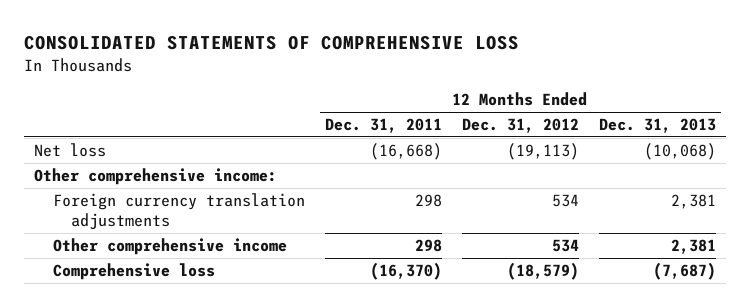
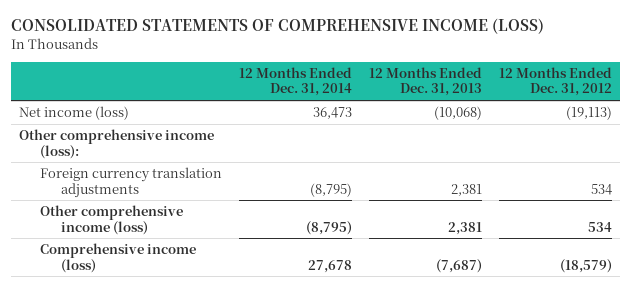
[24,35,520,51] CONSOLIDATED STATEMENTS OF COMPREHENSIVE LOSS -> [10,18,544,35] CONSOLIDATED STATEMENTS OF COMPREHENSIVE INCOME (LOSS)
[324,118,442,134] Dec. 31, 2011 -> none
none -> [238,67,352,97] 12 Months Ended Dec. 31, 2014
[34,143,107,158] Net loss -> [19,106,130,121] Net income (loss)
[34,168,278,186] Other comprehensive income: -> [19,129,215,159] Other comprehensive income (loss):
[52,238,287,256] Other comprehensive income -> [39,205,183,235] Other comprehensive income (loss)
[52,263,215,281] Comprehensive loss -> [39,243,196,273] Comprehensive income (loss)

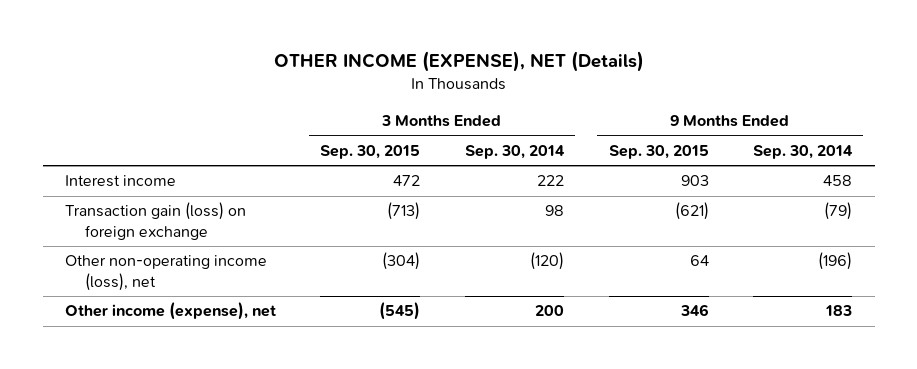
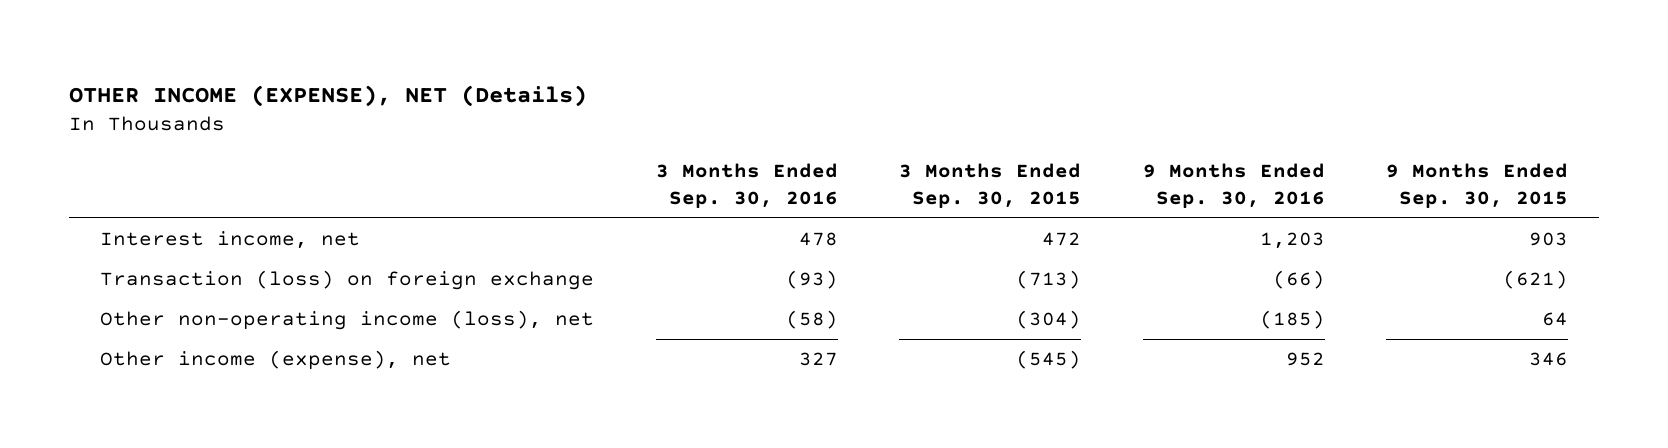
[465,144,566,159] Sep. 30, 2014 -> none
[753,144,854,159] Sep. 30, 2014 -> none
none -> [655,163,838,208] 3 Months Ended Sep. 30, 2016
none -> [1142,163,1325,208] 9 Months Ended Sep. 30, 2016
[64,175,176,188] Interest income -> [99,231,360,250] Interest income, net
[64,202,246,240] Transaction gain (loss) on foreign exchange -> [99,270,594,291] Transaction (loss) on foreign exchange

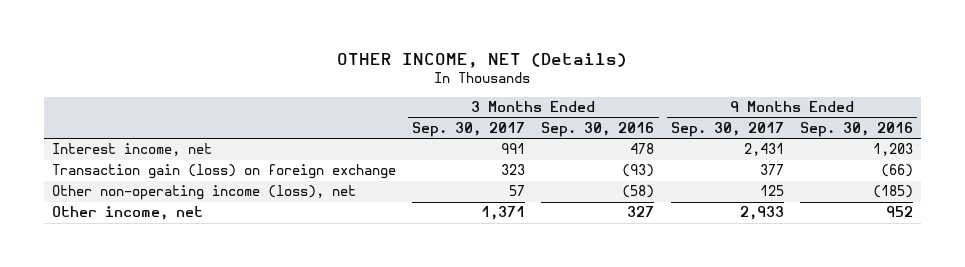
[69,84,588,107] OTHER INCOME (EXPENSE), NET (Details) -> [337,52,628,68] OTHER INCOME, NET (Details)
[899,163,1082,208] 3 Months Ended Sep. 30, 2015 -> none
[1386,163,1569,208] 9 Months Ended Sep. 30, 2015 -> none
none -> [412,121,526,137] Sep. 30, 2017
none -> [670,121,784,137] Sep. 30, 2017
[99,270,594,291] Transaction (loss) on foreign exchange -> [51,164,396,180] Transaction gain (loss) on foreign exchange
[99,350,451,371] Other income (expense), net -> [51,206,203,221] Other income, net

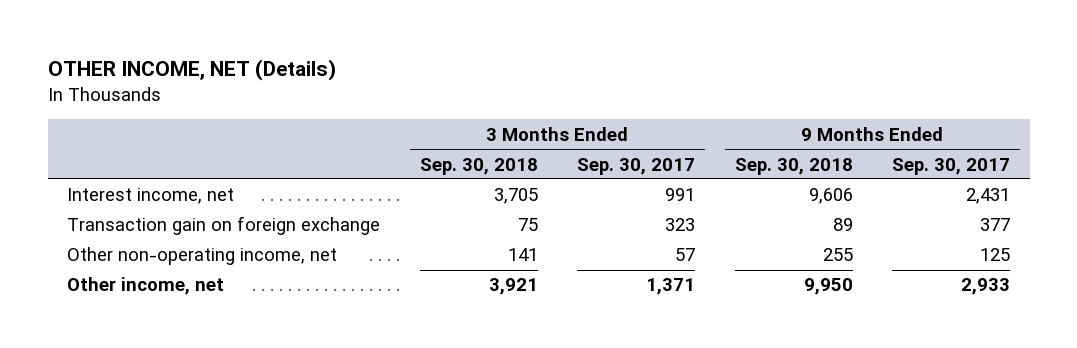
[541,121,655,137] Sep. 30, 2016 -> none
[800,121,914,137] Sep. 30, 2016 -> none
none -> [419,157,538,175] Sep. 30, 2018
none -> [734,157,853,175] Sep. 30, 2018
[51,164,396,180] Transaction gain (loss) on foreign exchange -> [67,216,381,236] Transaction gain on foreign exchange
[51,185,356,201] Other non-operating income (loss), net -> [67,247,338,266] Other non-operating income, net

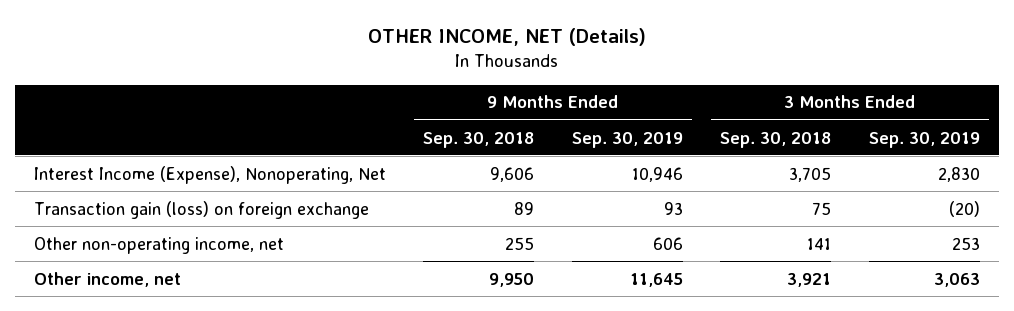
[577,157,696,175] Sep. 30, 2017 -> none
[892,157,1011,175] Sep. 30, 2017 -> none
none -> [571,131,683,148] Sep. 30, 2019
none -> [868,131,980,148] Sep. 30, 2019
[67,188,235,205] Interest income, net -> [33,165,386,184] Interest Income (Expense), Nonoperating, Net
[67,216,381,236] Transaction gain on foreign exchange -> [33,200,369,219] Transaction gain (loss) on foreign exchange

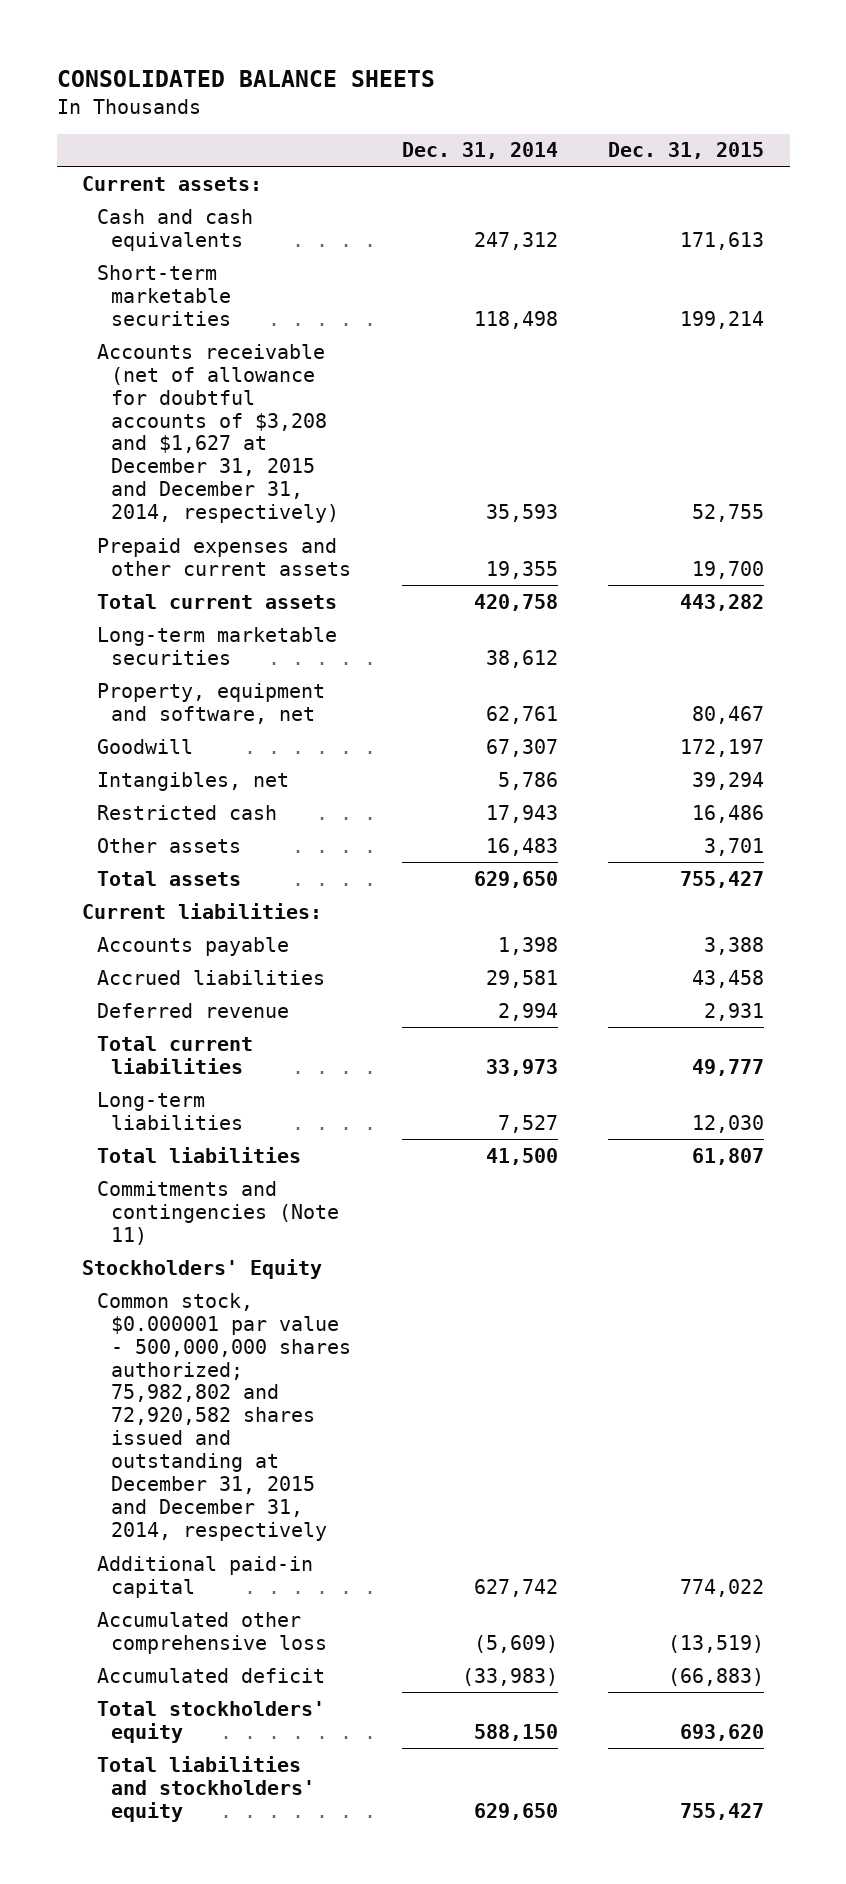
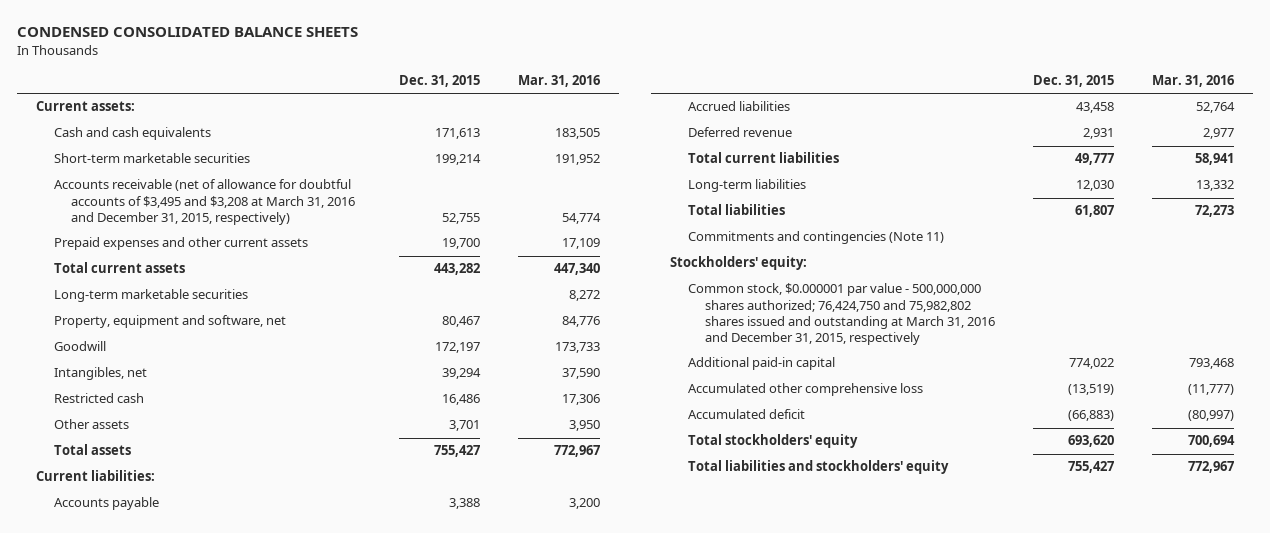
[56,70,435,88] CONSOLIDATED BALANCE SHEETS -> [17,27,359,38] CONDENSED CONSOLIDATED BALANCE SHEETS
[401,142,558,160] Dec. 31, 2014 -> none
none -> [517,75,600,88] Mar. 31, 2016
[96,343,340,524] Accounts receivable (net of allowance for doubtful accounts of $3,208 and $1,627 at December 31, 2015 and December 31, 2014, respectively) -> [53,179,355,225] Accounts receivable (net of allowance for doubtful accounts of $3,495 and $3,208 at March 31, 2016 and December 31, 2015, respectively)
[82,1258,323,1279] Stockholders' Equity -> [670,256,808,271] Stockholders' equity:
[96,1292,352,1542] Common stock, $0.000001 par value - 500,000,000 shares authorized; 75,982,802 and 72,920,582 shares issued and outstanding at December 31, 2015 and December 31, 2014, respectively -> [687,283,996,345] Common stock, $0.000001 par value - 500,000,000 shares authorized; 76,424,750 and 75,982,802 shares issued and outstanding at March 31, 2016 and December 31, 2015, respectively

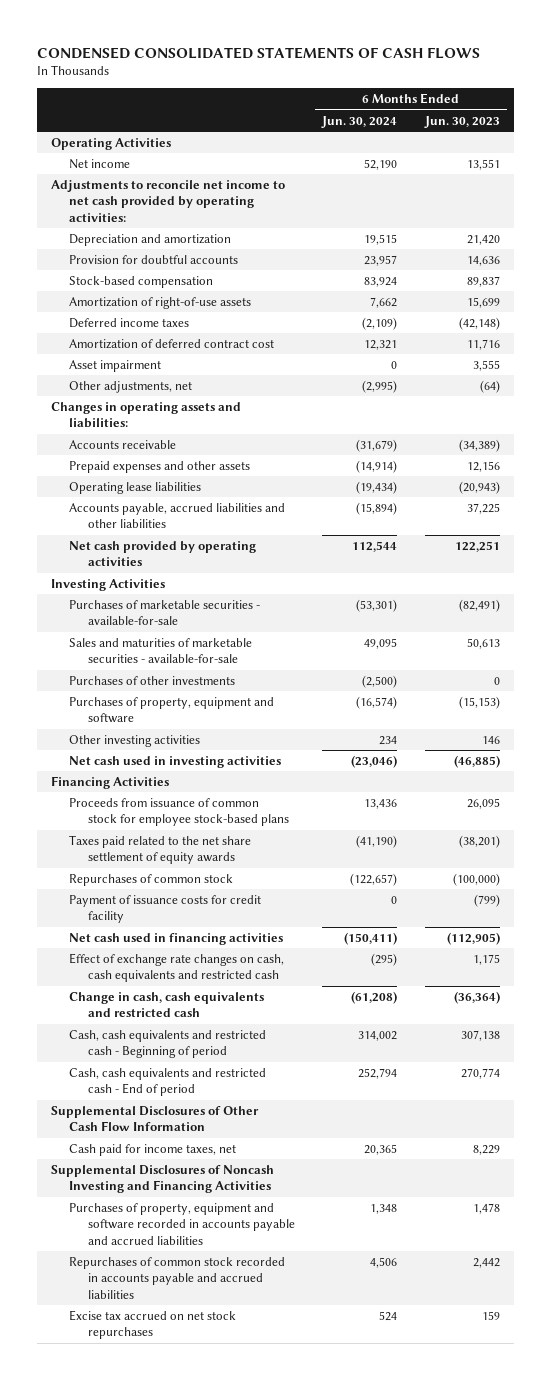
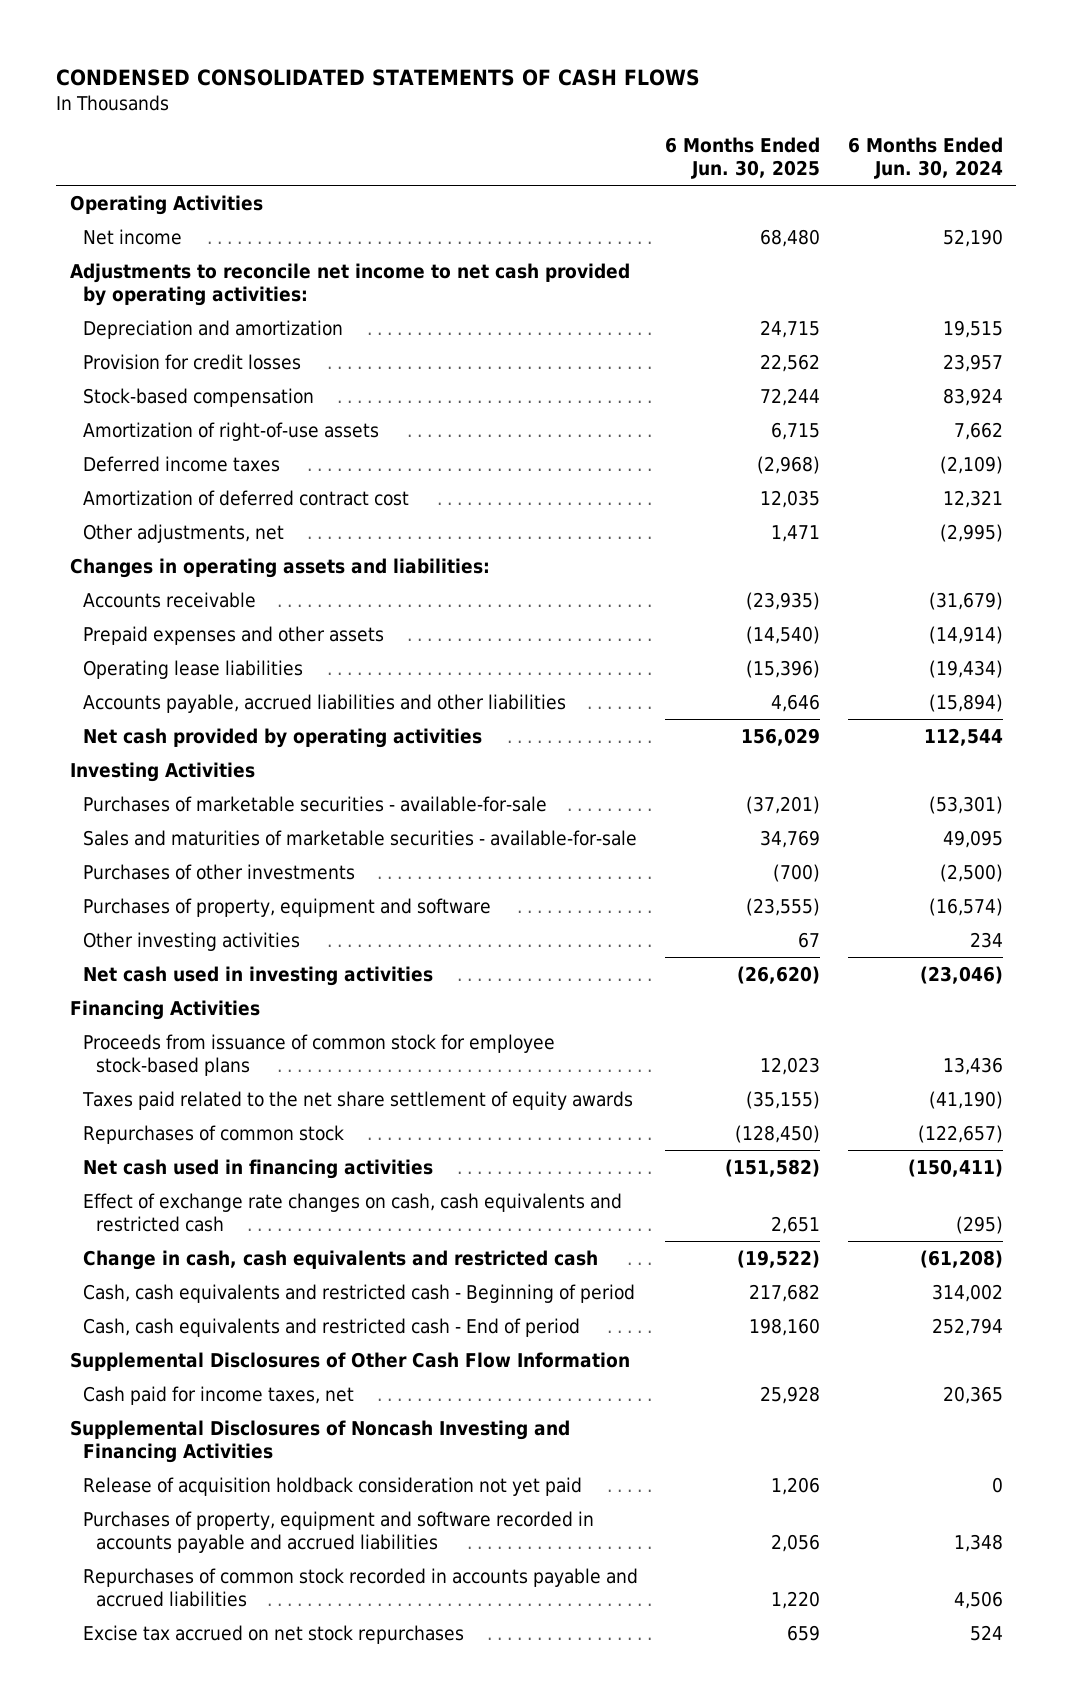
[424,115,501,128] Jun. 30, 2023 -> none
none -> [665,136,821,180] 6 Months Ended Jun. 30, 2025
[69,254,239,264] Provision for doubtful accounts -> [83,353,302,370] Provision for credit losses
[69,359,162,372] Asset impairment -> none
[69,894,262,924] Payment of issuance costs for credit facility -> none
none -> [83,1476,583,1496] Release of acquisition holdback consideration not yet paid

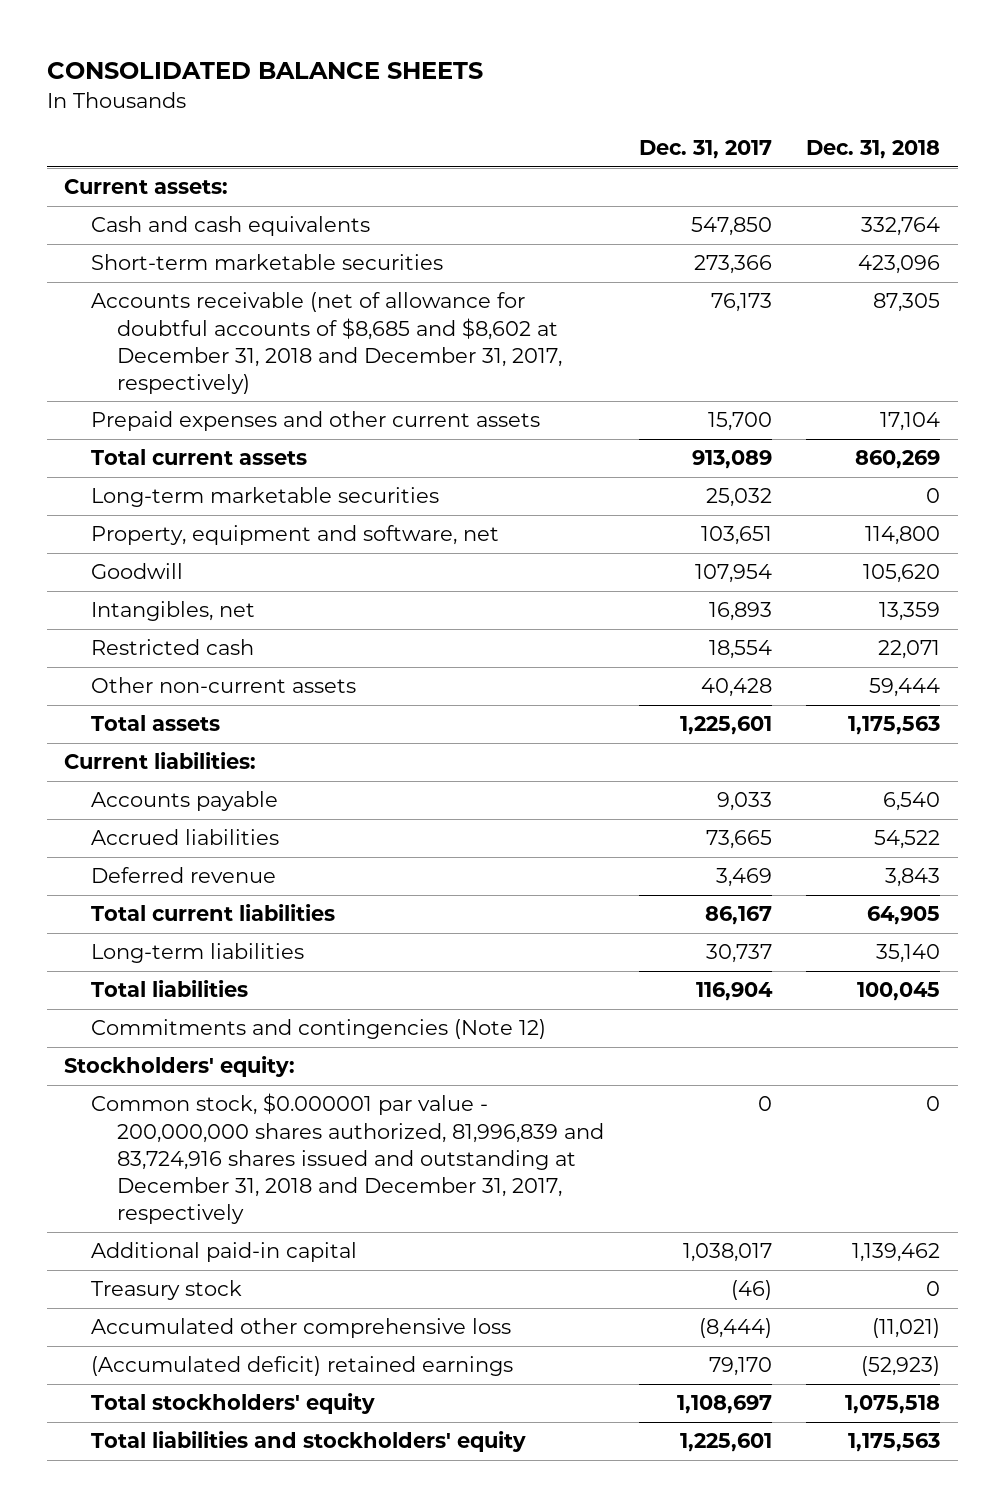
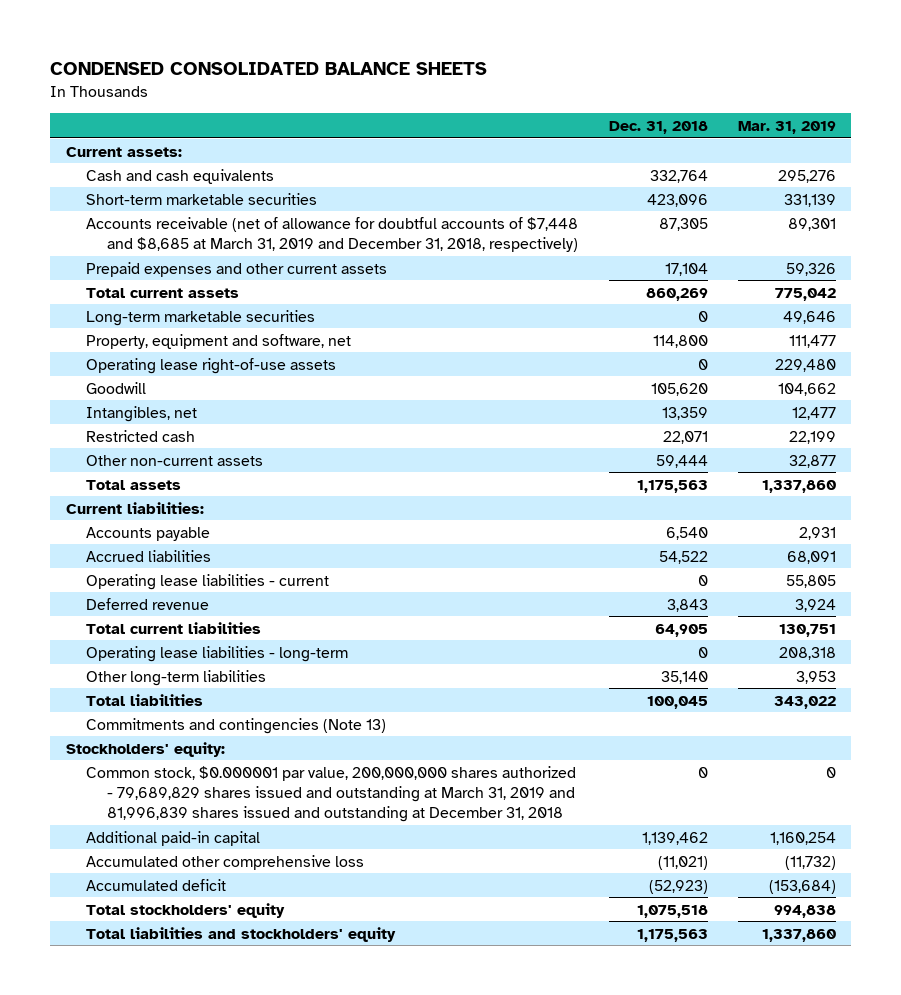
[46,62,483,80] CONSOLIDATED BALANCE SHEETS -> [50,62,488,76] CONDENSED CONSOLIDATED BALANCE SHEETS
[638,139,772,159] Dec. 31, 2017 -> none
none -> [737,120,836,134] Mar. 31, 2019
[90,292,562,394] Accounts receivable (net of allowance for doubtful accounts of $8,685 and $8,602 at December 31, 2018 and December 31, 2017, respectively) -> [86,216,579,253] Accounts receivable (net of allowance for doubtful accounts of $7,448 and $8,685 at March 31, 2019 and December 31, 2018, respectively)
none -> [86,357,337,374] Operating lease right-of-use assets
none -> [86,573,330,590] Operating lease liabilities - current
none -> [86,645,349,662] Operating lease liabilities - long-term
[90,943,304,964] Long-term liabilities -> [86,669,267,686] Other long-term liabilities
[90,1019,546,1040] Commitments and contingencies (Note 12) -> [86,717,387,734] Commitments and contingencies (Note 13)
[90,1093,604,1224] Common stock, $0.000001 par value - 200,000,000 shares authorized, 81,996,839 and 83,724,916 shares issued and outstanding at December 31, 2018 and December 31, 2017, respectively -> [86,765,577,823] Common stock, $0.000001 par value, 200,000,000 shares authorized - 79,689,829 shares issued and outstanding at March 31, 2019 and 81,996,839 shares issued and outstanding at December 31, 2018
[90,1280,242,1301] Treasury stock -> none
[90,1356,513,1377] (Accumulated deficit) retained earnings -> [86,878,227,891] Accumulated deficit

